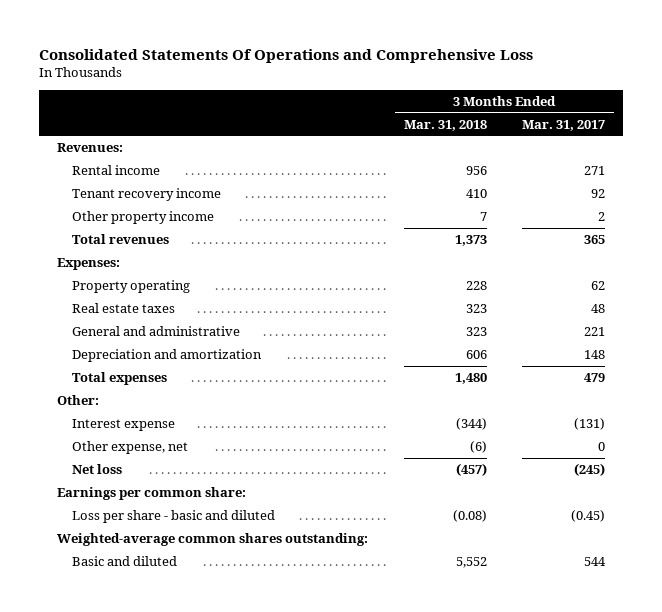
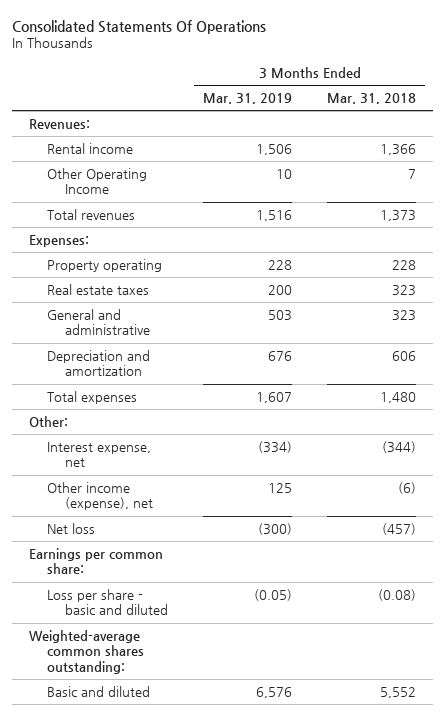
[39,48,534,63] Consolidated Statements Of Operations and Comprehensive Loss -> [11,19,266,34] Consolidated Statements Of Operations
[522,119,606,131] Mar. 31, 2017 -> none
none -> [203,93,293,105] Mar. 31, 2019
[72,187,222,201] Tenant recovery income -> none
[465,165,487,175] 956 -> [380,143,417,155] 1,366
[72,210,215,224] Other property income -> [47,167,148,195] Other Operating Income
[72,418,176,431] Interest expense -> [47,441,152,468] Interest expense, net
[72,440,189,454] Other expense, net -> [47,481,154,511] Other income (expense), net

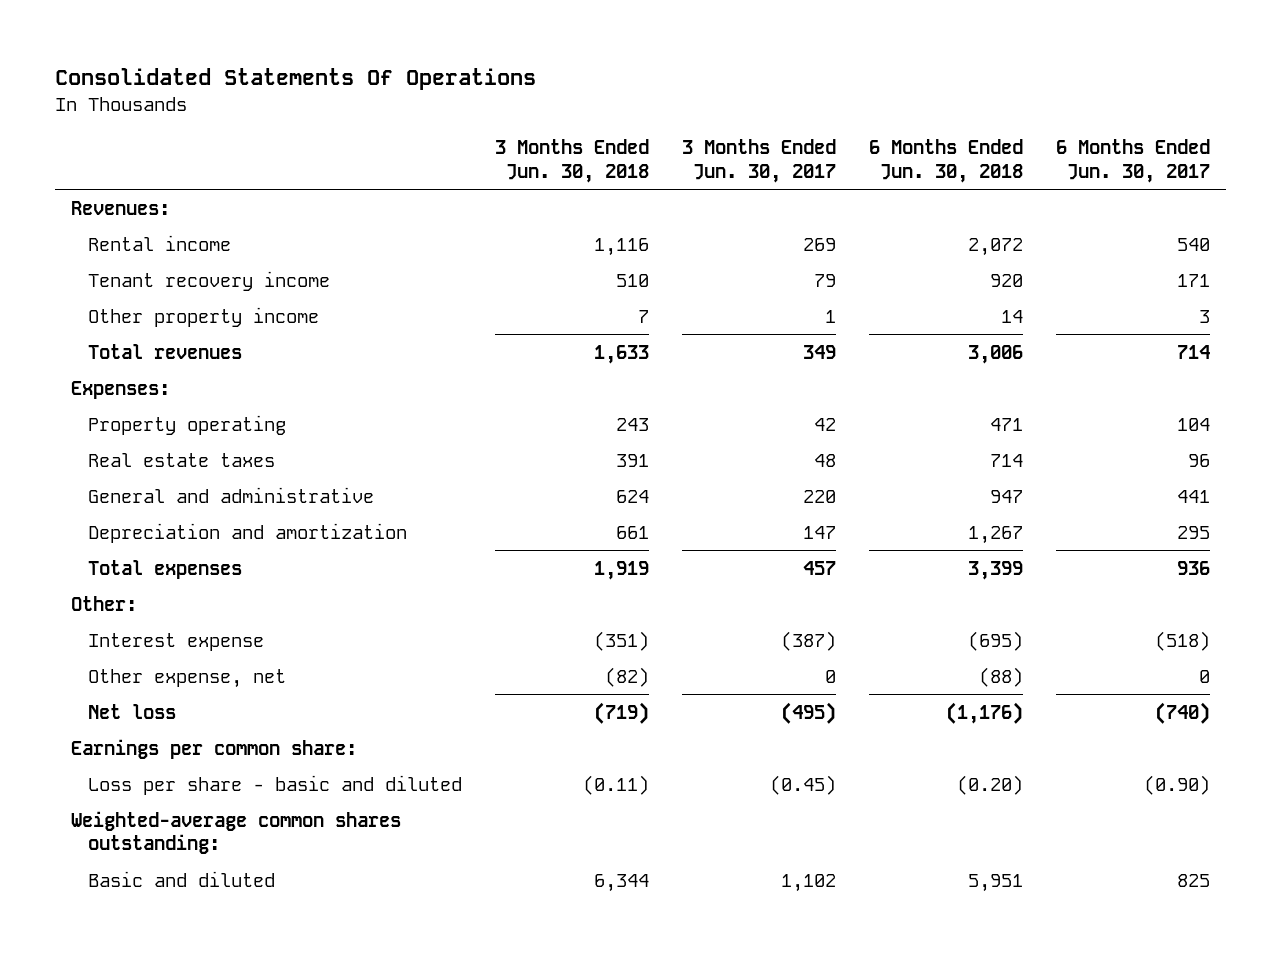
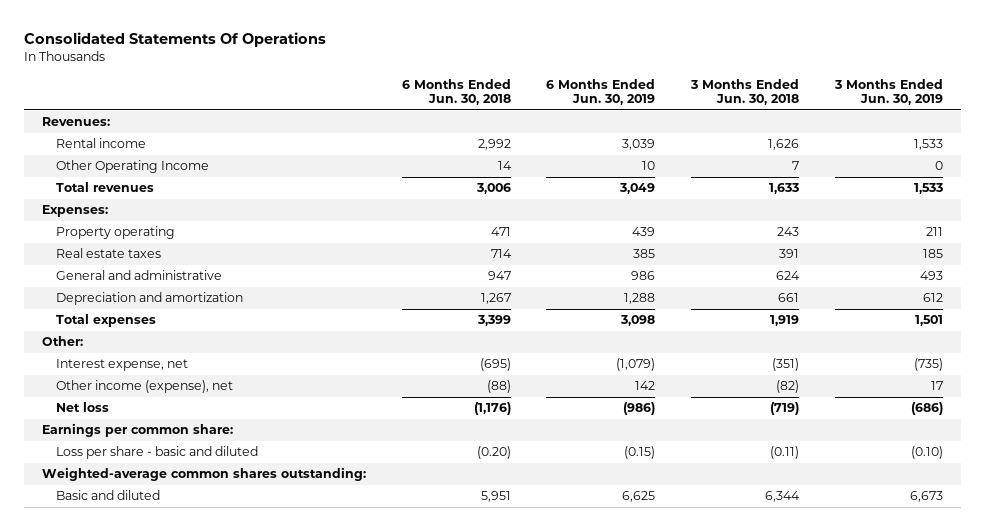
[681,139,836,184] 3 Months Ended Jun. 30, 2017 -> none
[1055,139,1210,184] 6 Months Ended Jun. 30, 2017 -> none
none -> [546,78,656,106] 6 Months Ended Jun. 30, 2019
none -> [833,78,943,106] 3 Months Ended Jun. 30, 2019
[88,270,331,291] Tenant recovery income -> none
[593,237,649,256] 1,116 -> [768,139,800,151] 1,626
[967,237,1023,256] 2,072 -> [477,139,511,151] 2,992
[88,306,320,327] Other property income -> [56,160,210,174] Other Operating Income
[88,632,265,651] Interest expense -> [56,359,189,372] Interest expense, net
[88,668,287,688] Other expense, net -> [56,380,234,394] Other income (expense), net

